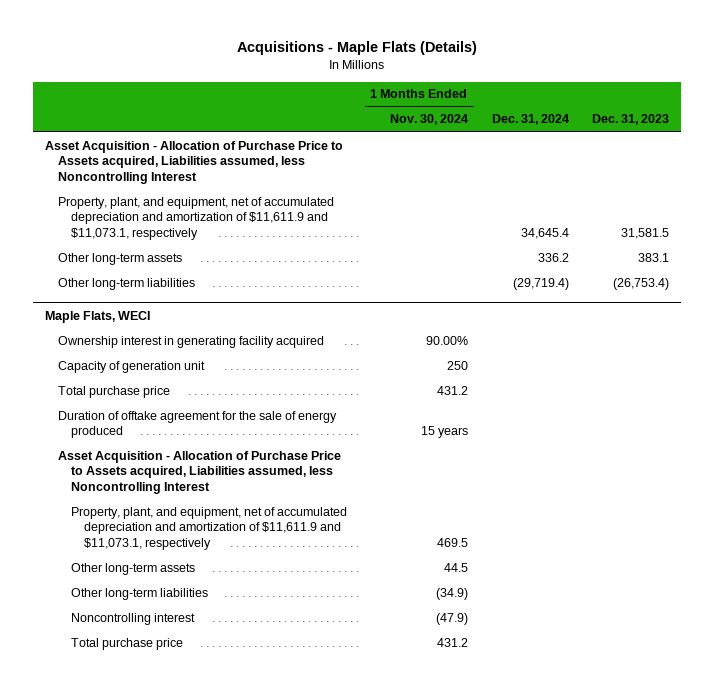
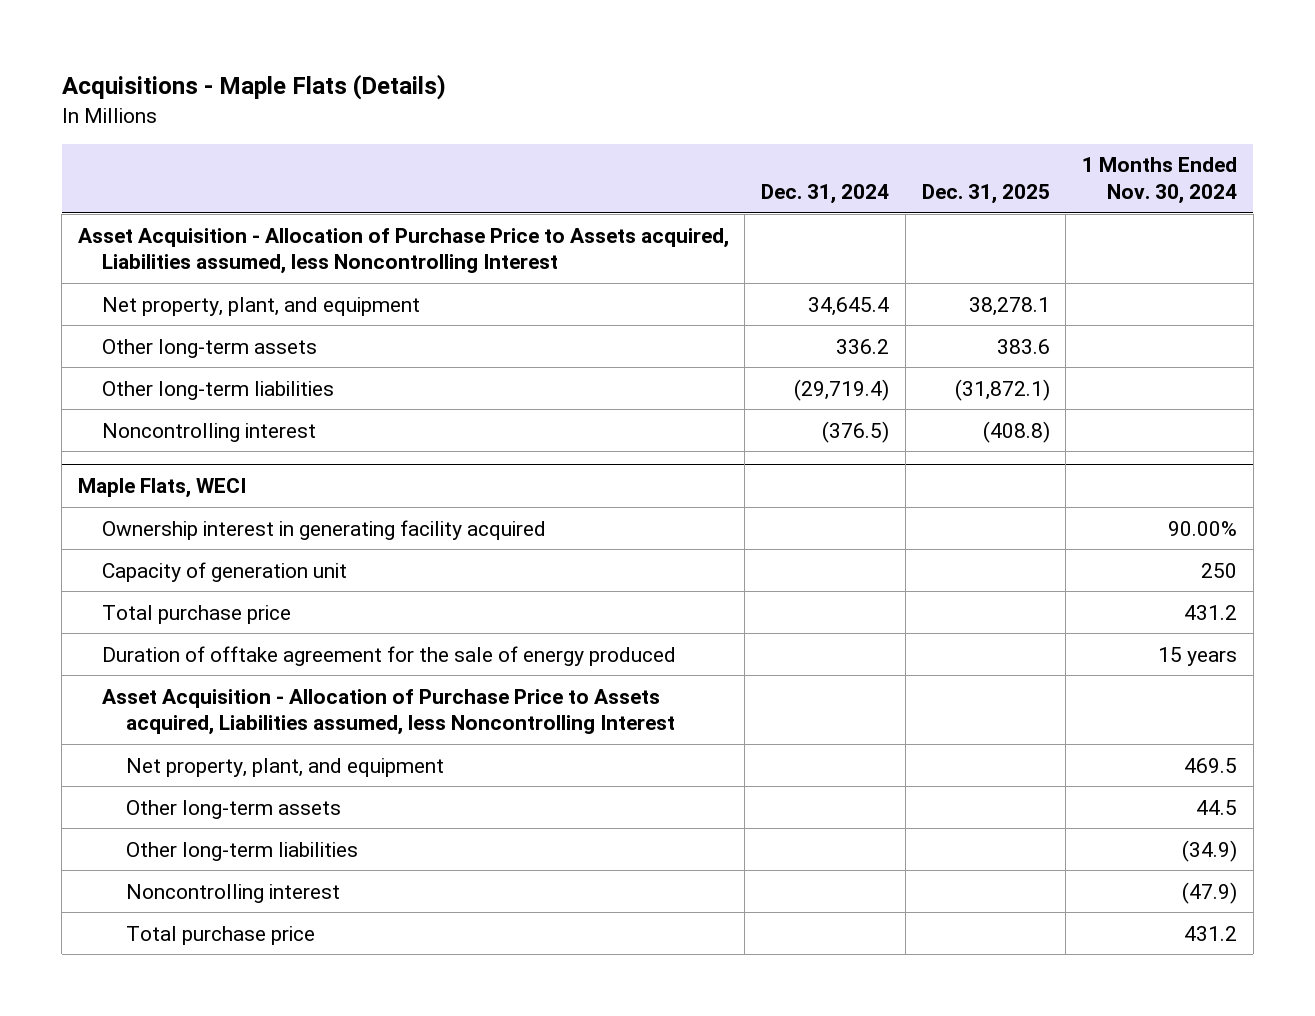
[592,114,670,126] Dec. 31, 2023 -> none
none -> [921,184,1050,205] Dec. 31, 2025
[57,196,334,240] Property, plant, and equipment, net of accumulated depreciation and amortization of $11,611.9 and $11,073.1, respectively -> [101,296,420,316] Net property, plant, and equipment
none -> [101,422,316,442] Noncontrolling interest
[70,506,347,550] Property, plant, and equipment, net of accumulated depreciation and amortization of $11,611.9 and $11,073.1, respectively -> [125,757,444,777] Net property, plant, and equipment

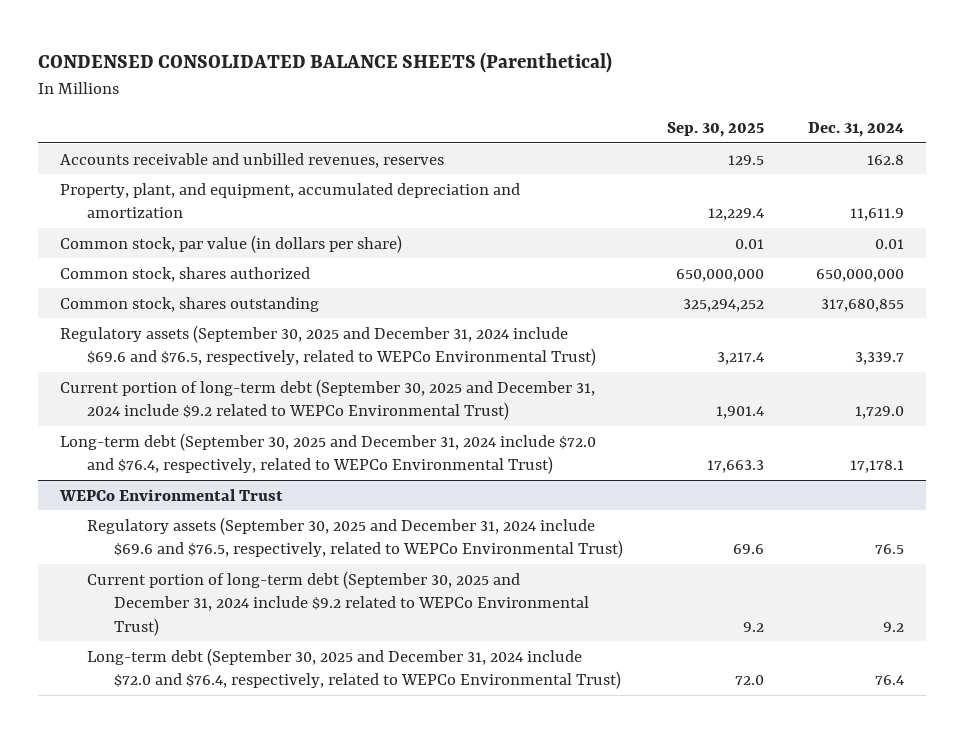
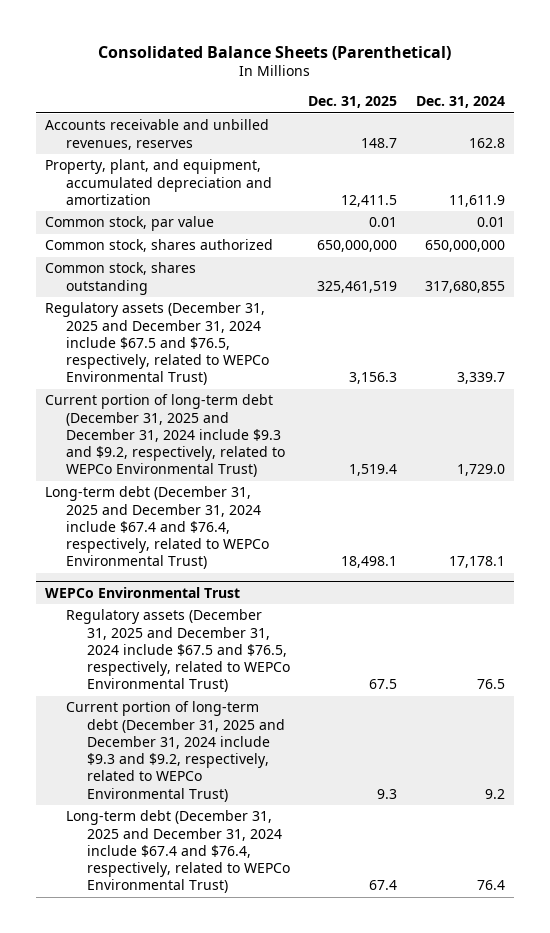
[38,51,613,73] CONDENSED CONSOLIDATED BALANCE SHEETS (Parenthetical) -> [97,45,451,60] Consolidated Balance Sheets (Parenthetical)
[666,122,764,138] Sep. 30, 2025 -> none
none -> [308,96,398,109] Dec. 31, 2025
[60,234,403,253] Common stock, par value (in dollars per share) -> [45,216,215,232] Common stock, par value
[60,324,597,367] Regulatory assets (September 30, 2025 and December 31, 2024 include $69.6 and $76.5, respectively, related to WEPCo Environmental Trust) -> [45,302,270,386] Regulatory assets (December 31, 2025 and December 31, 2024 include $67.5 and $76.5, respectively, related to WEPCo Environmental Trust)
[60,378,596,421] Current portion of long-term debt (September 30, 2025 and December 31, 2024 include $9.2 related to WEPCo Environmental Trust) -> [45,394,286,478] Current portion of long-term debt (December 31, 2025 and December 31, 2024 include $9.3 and $9.2, respectively, related to WEPCo Environmental Trust)
[60,432,597,475] Long-term debt (September 30, 2025 and December 31, 2024 include $72.0 and $76.4, respectively, related to WEPCo Environmental Trust) -> [45,486,270,570] Long-term debt (December 31, 2025 and December 31, 2024 include $67.4 and $76.4, respectively, related to WEPCo Environmental Trust)
[87,516,623,559] Regulatory assets (September 30, 2025 and December 31, 2024 include $69.6 and $76.5, respectively, related to WEPCo Environmental Trust) -> [66,609,290,693] Regulatory assets (December 31, 2025 and December 31, 2024 include $67.5 and $76.5, respectively, related to WEPCo Environmental Trust)
[87,570,589,636] Current portion of long-term debt (September 30, 2025 and December 31, 2024 include $9.2 related to WEPCo Environmental Trust) -> [66,701,285,802] Current portion of long-term debt (December 31, 2025 and December 31, 2024 include $9.3 and $9.2, respectively, related to WEPCo Environmental Trust)
[87,647,621,690] Long-term debt (September 30, 2025 and December 31, 2024 include $72.0 and $76.4, respectively, related to WEPCo Environmental Trust) -> [66,810,290,894] Long-term debt (December 31, 2025 and December 31, 2024 include $67.4 and $76.4, respectively, related to WEPCo Environmental Trust)

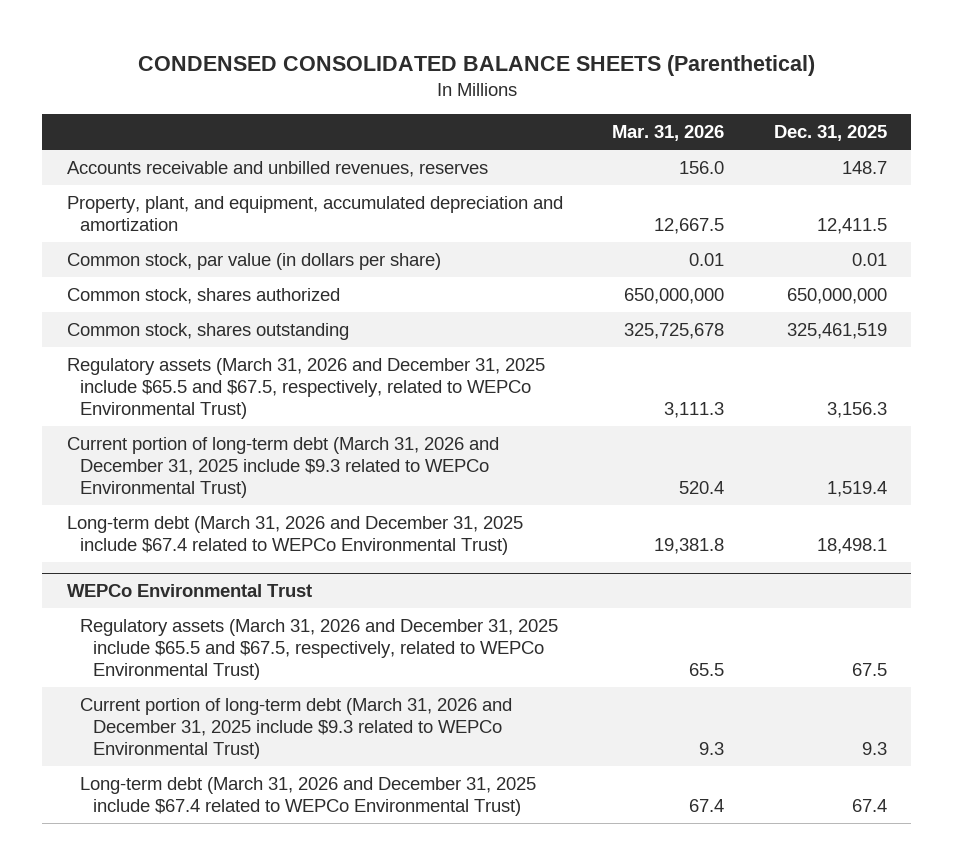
[97,45,451,60] Consolidated Balance Sheets (Parenthetical) -> [137,54,815,76] CONDENSED CONSOLIDATED BALANCE SHEETS (Parenthetical)
[415,96,505,109] Dec. 31, 2024 -> none
none -> [612,125,725,142] Mar. 31, 2026
[45,216,215,232] Common stock, par value -> [66,252,441,270] Common stock, par value (in dollars per share)
[45,302,270,386] Regulatory assets (December 31, 2025 and December 31, 2024 include $67.5 and $76.5, respectively, related to WEPCo Environmental Trust) -> [66,357,545,419] Regulatory assets (March 31, 2026 and December 31, 2025 include $65.5 and $67.5, respectively, related to WEPCo Environmental Trust)
[45,394,286,478] Current portion of long-term debt (December 31, 2025 and December 31, 2024 include $9.3 and $9.2, respectively, related to WEPCo Environmental Trust) -> [66,436,499,498] Current portion of long-term debt (March 31, 2026 and December 31, 2025 include $9.3 related to WEPCo Environmental Trust)
[45,486,270,570] Long-term debt (December 31, 2025 and December 31, 2024 include $67.4 and $76.4, respectively, related to WEPCo Environmental Trust) -> [66,515,523,555] Long-term debt (March 31, 2026 and December 31, 2025 include $67.4 related to WEPCo Environmental Trust)
[66,609,290,693] Regulatory assets (December 31, 2025 and December 31, 2024 include $67.5 and $76.5, respectively, related to WEPCo Environmental Trust) -> [79,618,558,680] Regulatory assets (March 31, 2026 and December 31, 2025 include $65.5 and $67.5, respectively, related to WEPCo Environmental Trust)
[66,701,285,802] Current portion of long-term debt (December 31, 2025 and December 31, 2024 include $9.3 and $9.2, respectively, related to WEPCo Environmental Trust) -> [79,697,512,759] Current portion of long-term debt (March 31, 2026 and December 31, 2025 include $9.3 related to WEPCo Environmental Trust)
[66,810,290,894] Long-term debt (December 31, 2025 and December 31, 2024 include $67.4 and $76.4, respectively, related to WEPCo Environmental Trust) -> [79,776,536,816] Long-term debt (March 31, 2026 and December 31, 2025 include $67.4 related to WEPCo Environmental Trust)

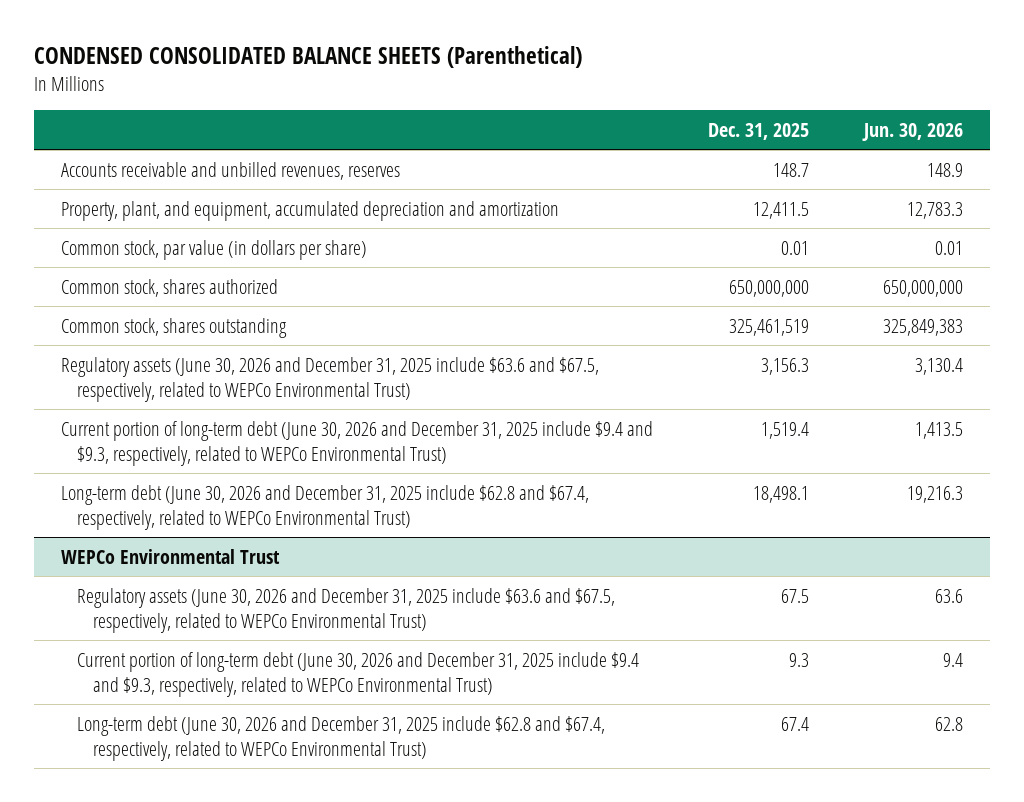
[612,125,725,142] Mar. 31, 2026 -> none
none -> [861,122,963,141] Jun. 30, 2026
[66,357,545,419] Regulatory assets (March 31, 2026 and December 31, 2025 include $65.5 and $67.5, respectively, related to WEPCo Environmental Trust) -> [61,356,600,402] Regulatory assets (June 30, 2026 and December 31, 2025 include $63.6 and $67.5, respectively, related to WEPCo Environmental Trust)
[66,436,499,498] Current portion of long-term debt (March 31, 2026 and December 31, 2025 include $9.3 related to WEPCo Environmental Trust) -> [61,420,654,466] Current portion of long-term debt (June 30, 2026 and December 31, 2025 include $9.4 and $9.3, respectively, related to WEPCo Environmental Trust)
[66,515,523,555] Long-term debt (March 31, 2026 and December 31, 2025 include $67.4 related to WEPCo Environmental Trust) -> [61,484,590,530] Long-term debt (June 30, 2026 and December 31, 2025 include $62.8 and $67.4, respectively, related to WEPCo Environmental Trust)
[79,618,558,680] Regulatory assets (March 31, 2026 and December 31, 2025 include $65.5 and $67.5, respectively, related to WEPCo Environmental Trust) -> [77,587,616,633] Regulatory assets (June 30, 2026 and December 31, 2025 include $63.6 and $67.5, respectively, related to WEPCo Environmental Trust)
[79,697,512,759] Current portion of long-term debt (March 31, 2026 and December 31, 2025 include $9.3 related to WEPCo Environmental Trust) -> [77,651,640,697] Current portion of long-term debt (June 30, 2026 and December 31, 2025 include $9.4 and $9.3, respectively, related to WEPCo Environmental Trust)
[79,776,536,816] Long-term debt (March 31, 2026 and December 31, 2025 include $67.4 related to WEPCo Environmental Trust) -> [77,715,606,761] Long-term debt (June 30, 2026 and December 31, 2025 include $62.8 and $67.4, respectively, related to WEPCo Environmental Trust)

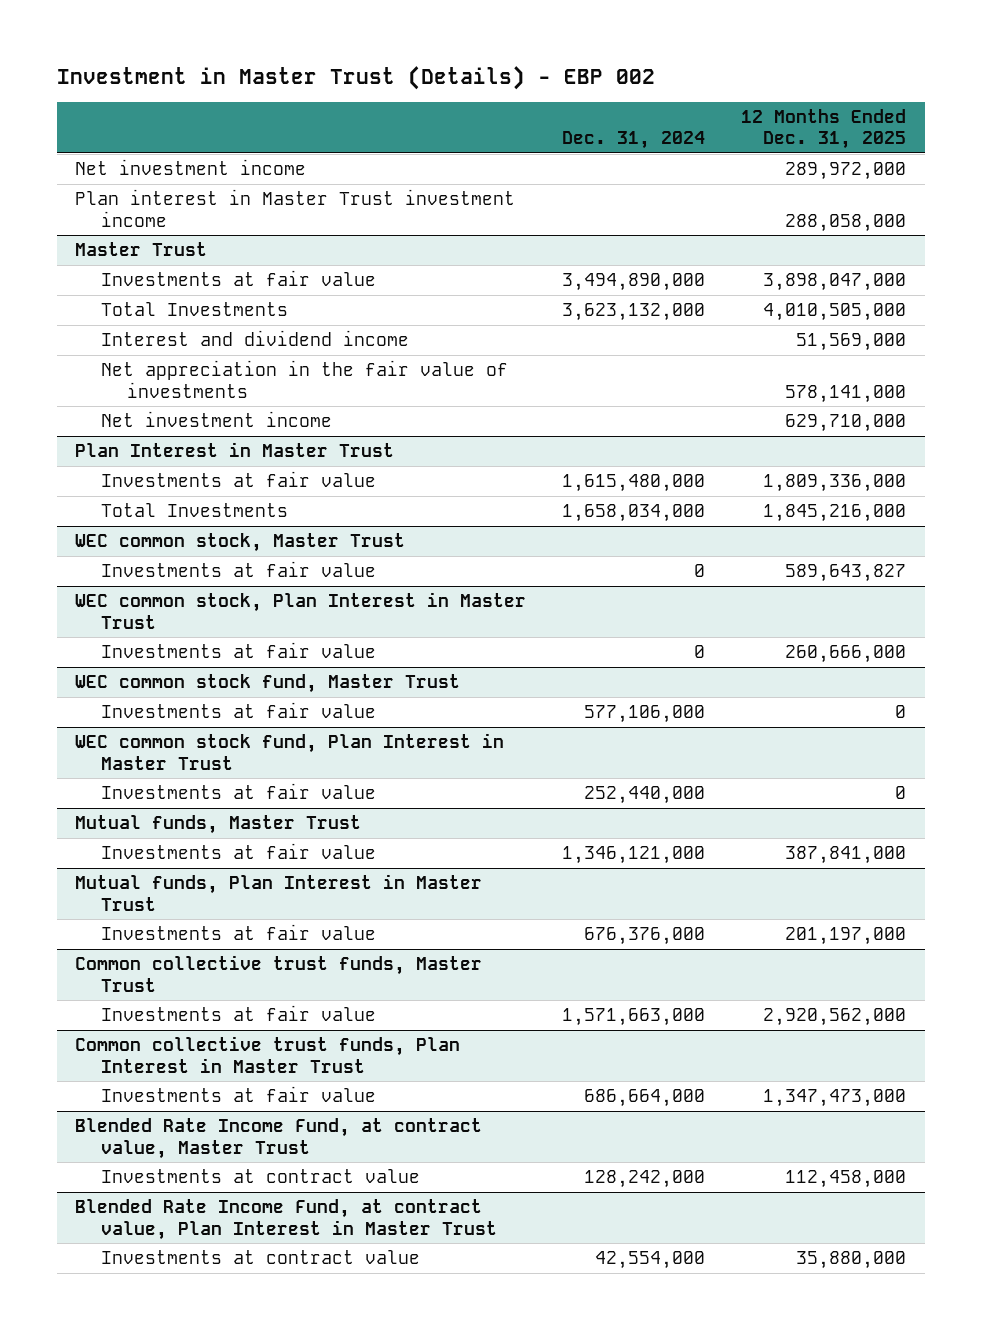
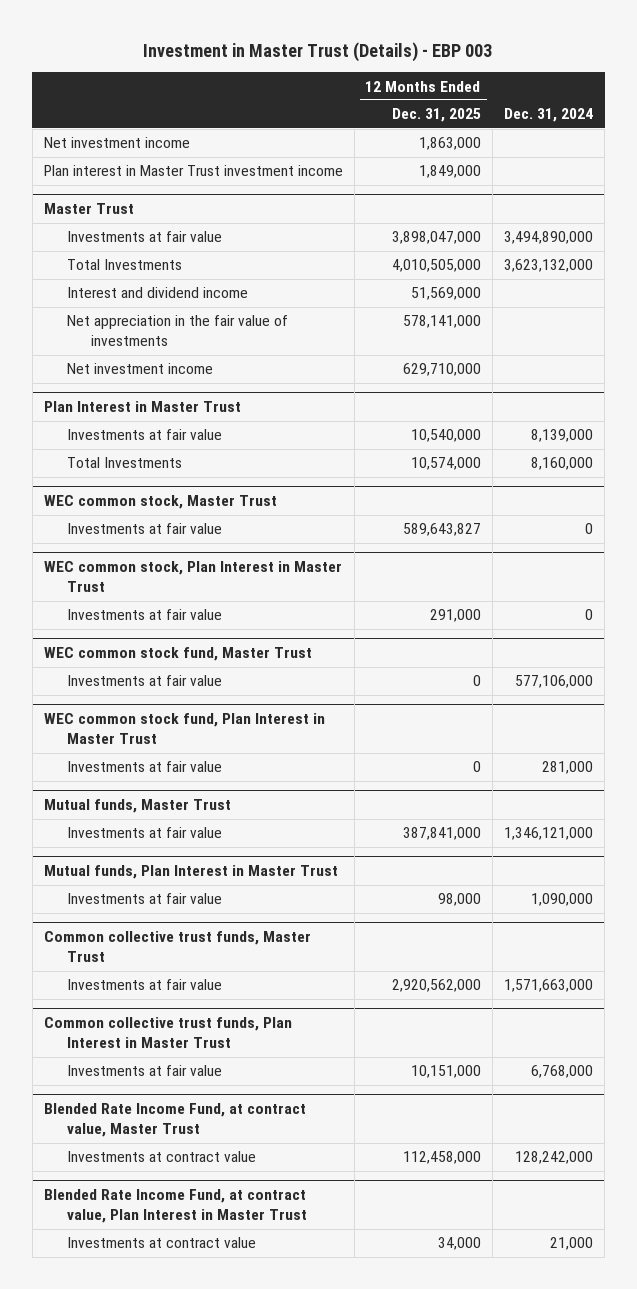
[56,66,655,91] Investment in Master Trust (Details) - EBP 002 -> [143,41,493,62] Investment in Master Trust (Details) - EBP 003
[785,161,907,180] 289,972,000 -> [418,137,481,151] 1,863,000
[785,213,907,232] 288,058,000 -> [418,165,481,179] 1,849,000
[562,473,706,492] 1,615,480,000 -> [531,429,594,443] 8,139,000
[763,473,907,492] 1,809,336,000 -> [410,429,481,443] 10,540,000
[562,503,706,522] 1,658,034,000 -> [531,457,594,471] 8,160,000
[763,503,907,522] 1,845,216,000 -> [410,457,481,471] 10,574,000
[785,644,907,663] 260,666,000 -> [429,609,481,623] 291,000
[584,785,706,804] 252,440,000 -> [542,761,594,775] 281,000
[584,926,706,945] 676,376,000 -> [531,893,594,907] 1,090,000
[785,926,907,945] 201,197,000 -> [437,893,481,907] 98,000
[584,1088,706,1107] 686,664,000 -> [531,1065,594,1079] 6,768,000
[763,1088,907,1107] 1,347,473,000 -> [410,1065,481,1079] 10,151,000
[595,1250,706,1269] 42,554,000 -> [550,1237,594,1251] 21,000
[796,1250,907,1269] 35,880,000 -> [437,1237,481,1251] 34,000

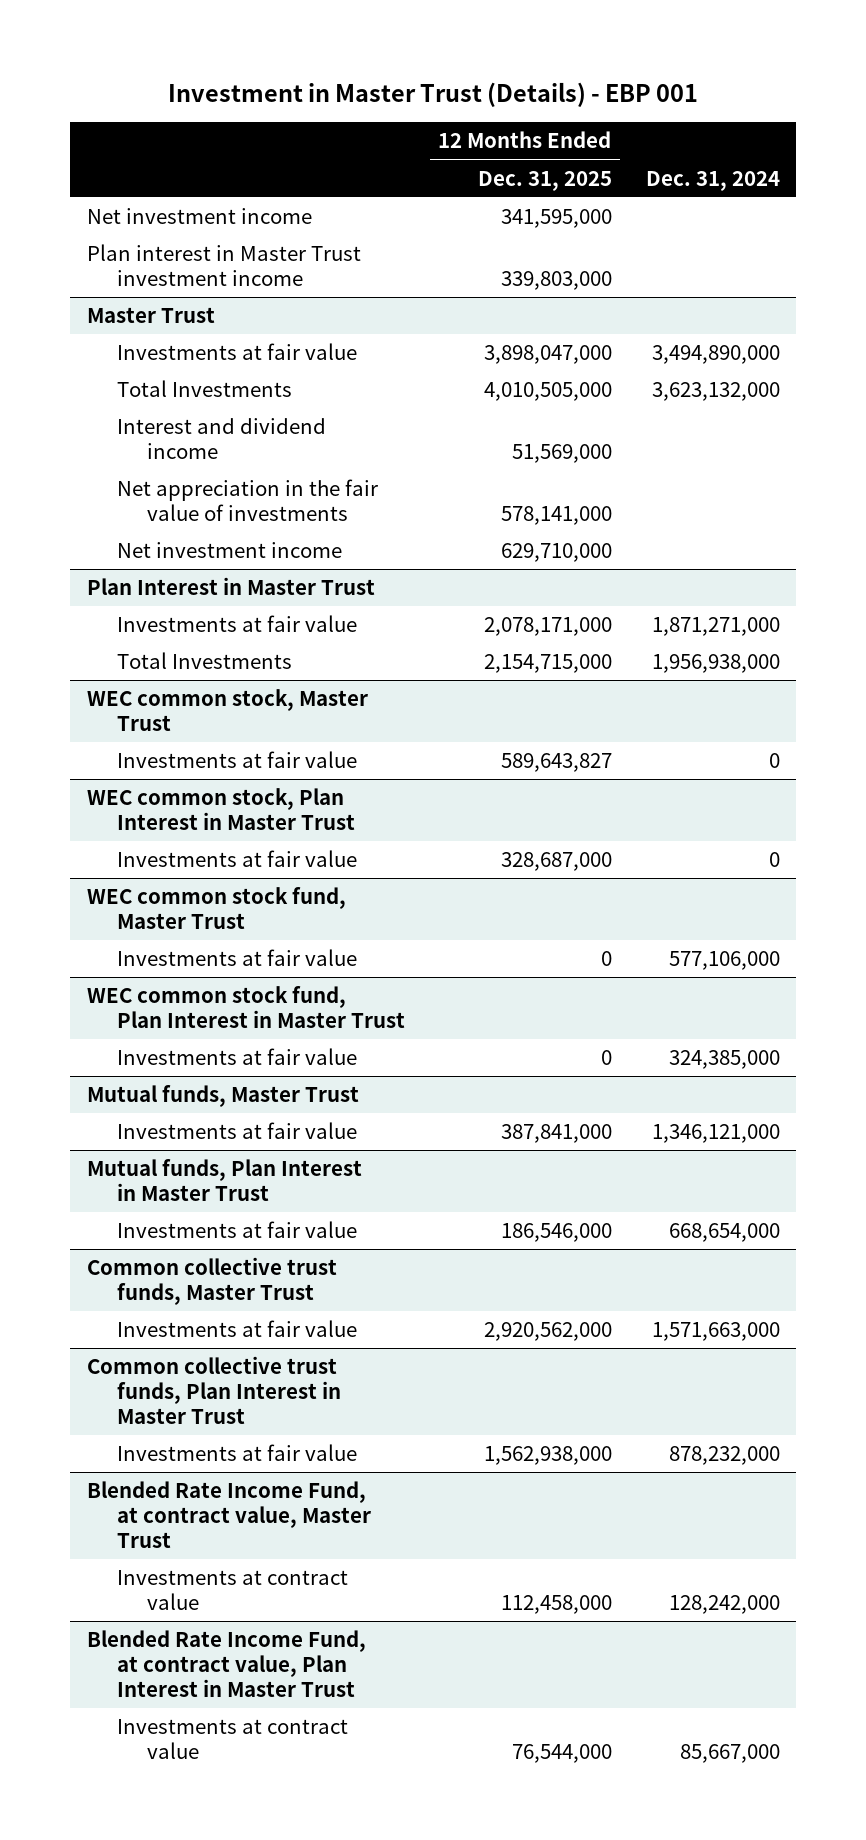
[143,41,493,62] Investment in Master Trust (Details) - EBP 003 -> [168,81,699,107] Investment in Master Trust (Details) - EBP 001
[418,137,481,151] 1,863,000 -> [500,209,612,229] 341,595,000
[418,165,481,179] 1,849,000 -> [500,270,612,290] 339,803,000
[410,429,481,443] 10,540,000 -> [483,617,612,637] 2,078,171,000
[531,429,594,443] 8,139,000 -> [651,617,780,637] 1,871,271,000
[410,457,481,471] 10,574,000 -> [483,654,612,674] 2,154,715,000
[531,457,594,471] 8,160,000 -> [651,654,780,674] 1,956,938,000
[429,609,481,623] 291,000 -> [500,852,612,872] 328,687,000
[542,761,594,775] 281,000 -> [668,1050,780,1070] 324,385,000
[437,893,481,907] 98,000 -> [500,1223,612,1243] 186,546,000
[531,893,594,907] 1,090,000 -> [668,1223,780,1243] 668,654,000
[410,1065,481,1079] 10,151,000 -> [483,1446,612,1466] 1,562,938,000
[531,1065,594,1079] 6,768,000 -> [668,1446,780,1466] 878,232,000
[437,1237,481,1251] 34,000 -> [511,1743,612,1763] 76,544,000
[550,1237,594,1251] 21,000 -> [679,1743,780,1763] 85,667,000

